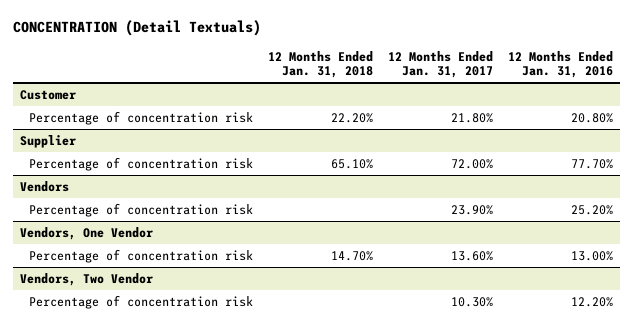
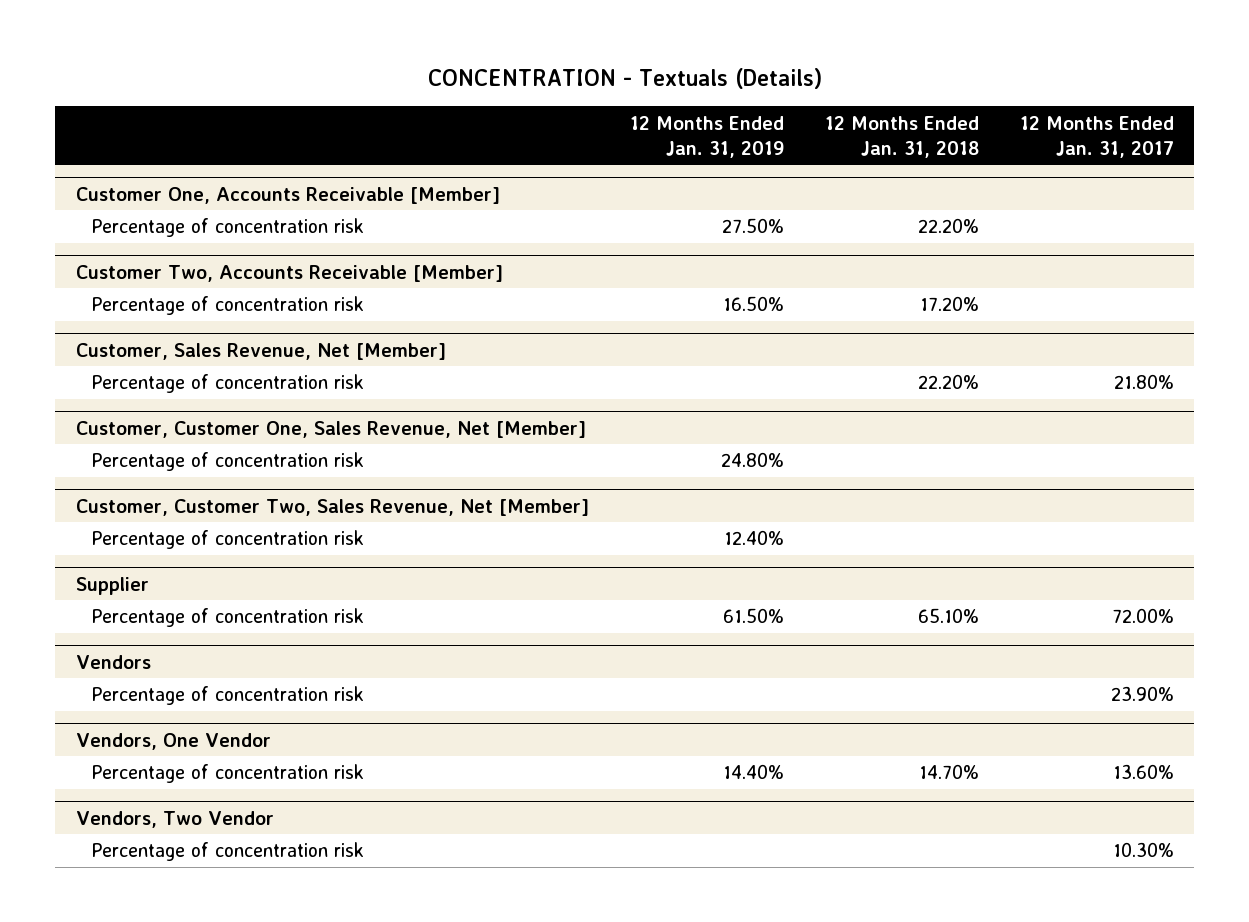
[12,20,261,37] CONCENTRATION (Detail Textuals) -> [427,68,822,90] CONCENTRATION - Textuals (Details)
[507,50,613,79] 12 Months Ended Jan. 31, 2016 -> none
none -> [629,115,784,158] 12 Months Ended Jan. 31, 2019
none -> [75,186,500,204] Customer One, Accounts Receivable [Member]
none -> [90,218,364,238] Percentage of concentration risk
none -> [75,264,503,282] Customer Two, Accounts Receivable [Member]
none -> [90,296,364,316] Percentage of concentration risk
[20,89,77,100] Customer -> [75,342,446,360] Customer, Sales Revenue, Net [Member]
none -> [75,420,586,438] Customer, Customer One, Sales Revenue, Net [Member]
none -> [90,452,364,472] Percentage of concentration risk
none -> [75,498,589,516] Customer, Customer Two, Sales Revenue, Net [Member]
none -> [90,530,364,550] Percentage of concentration risk

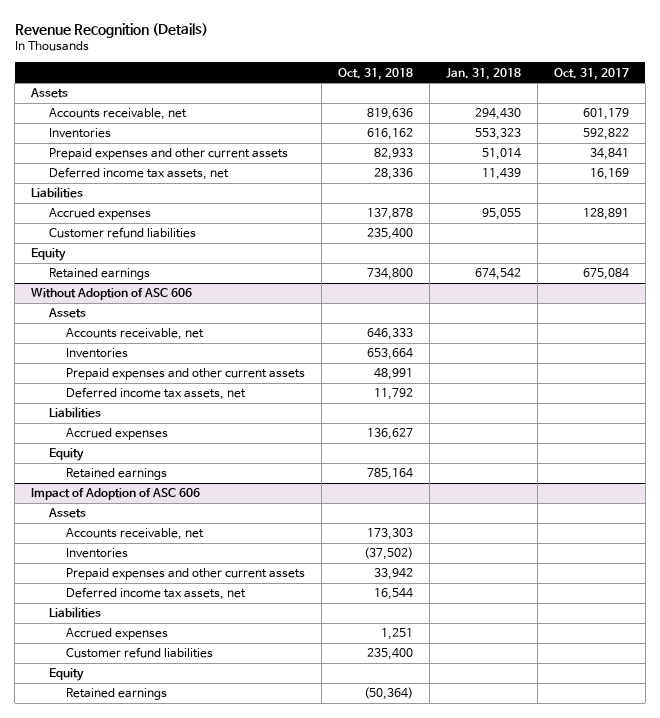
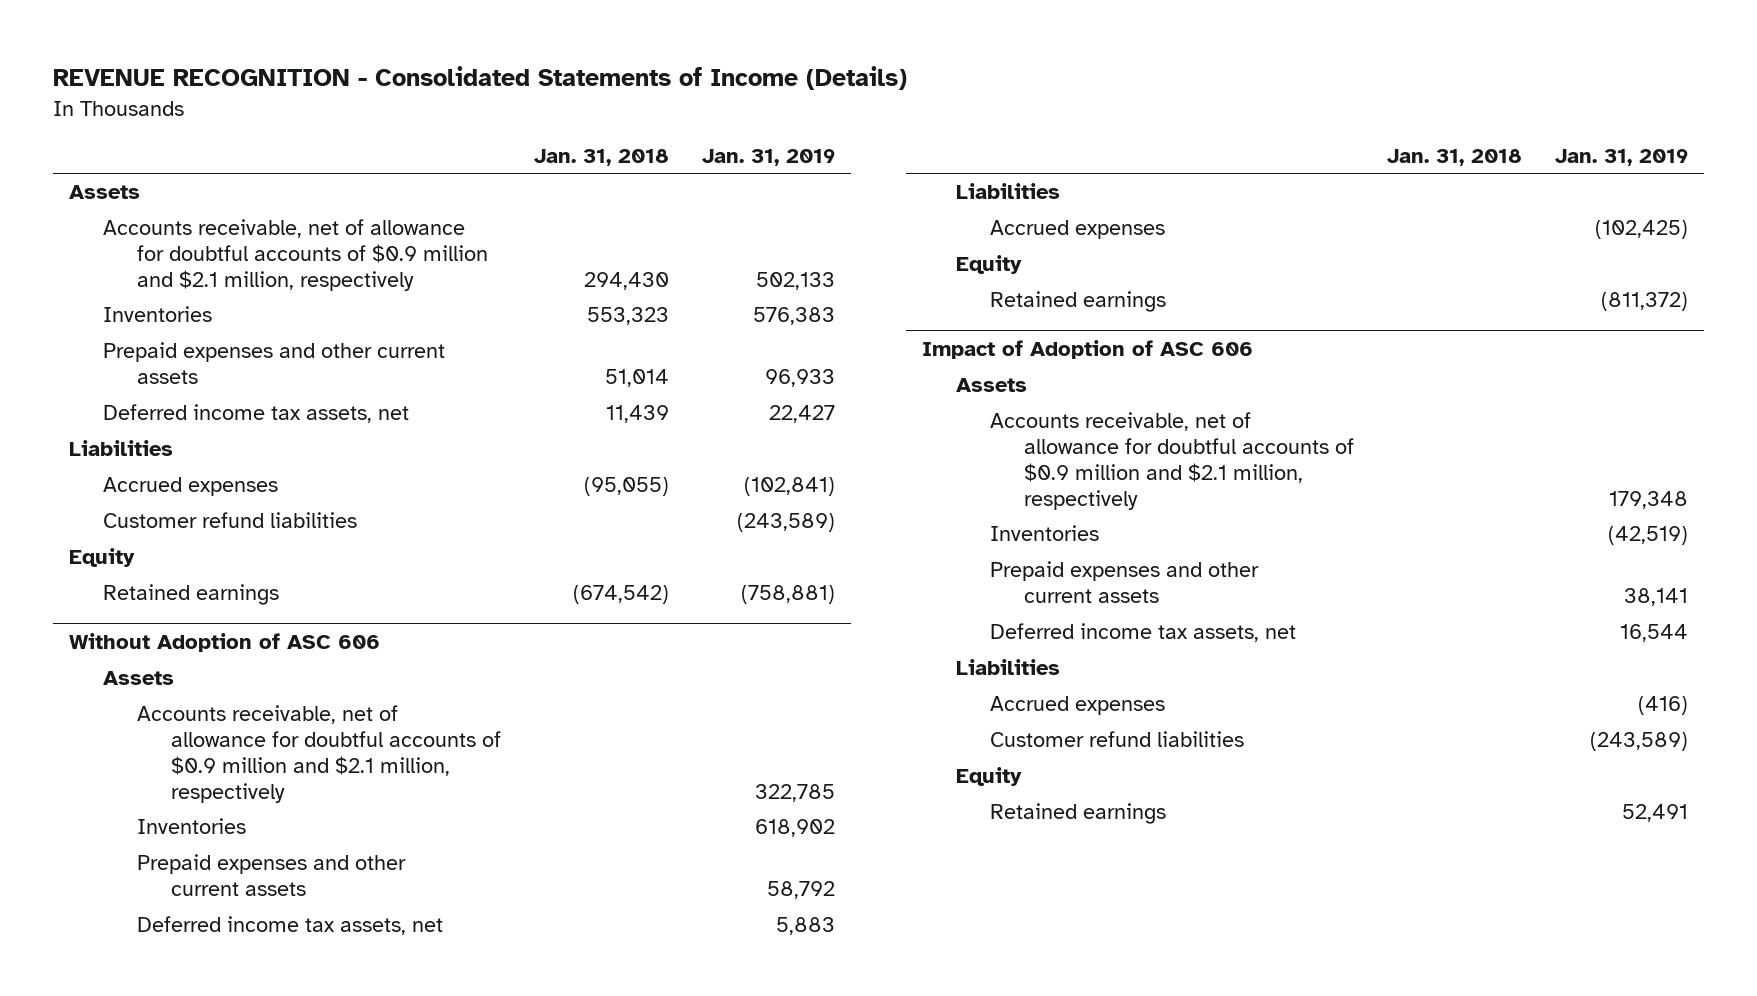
[14,22,208,38] Revenue Recognition (Details) -> [52,66,907,91] REVENUE RECOGNITION - Consolidated Statements of Income (Details)
[338,67,414,80] Oct. 31, 2018 -> none
[553,67,629,80] Oct. 31, 2017 -> none
none -> [701,148,835,166] Jan. 31, 2019
[48,108,187,121] Accounts receivable, net -> [102,219,488,292] Accounts receivable, net of allowance for doubtful accounts of $0.9 million and $2.1 million, respectively
[482,208,522,221] 95,055 -> [583,477,669,497] (95,055)
[475,268,522,281] 674,542 -> [572,585,669,605] (674,542)
[66,328,205,341] Accounts receivable, net -> [136,705,501,804] Accounts receivable, net of allowance for doubtful accounts of $0.9 million and $2.1 million, respectively
[66,528,205,541] Accounts receivable, net -> [989,412,1354,511] Accounts receivable, net of allowance for doubtful accounts of $0.9 million and $2.1 million, respectively

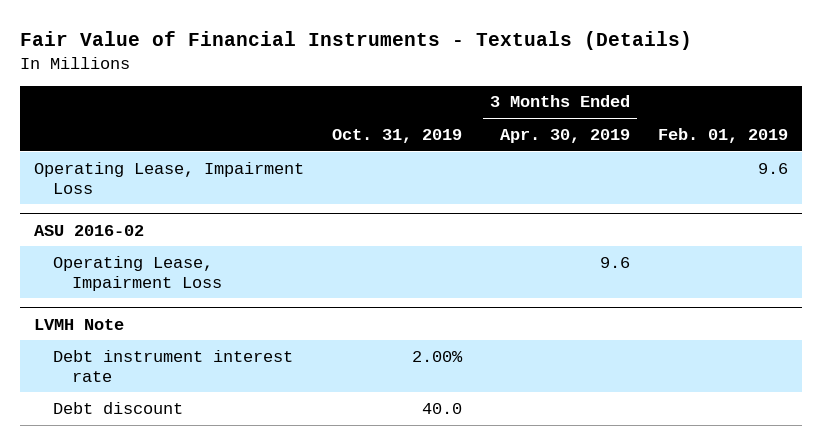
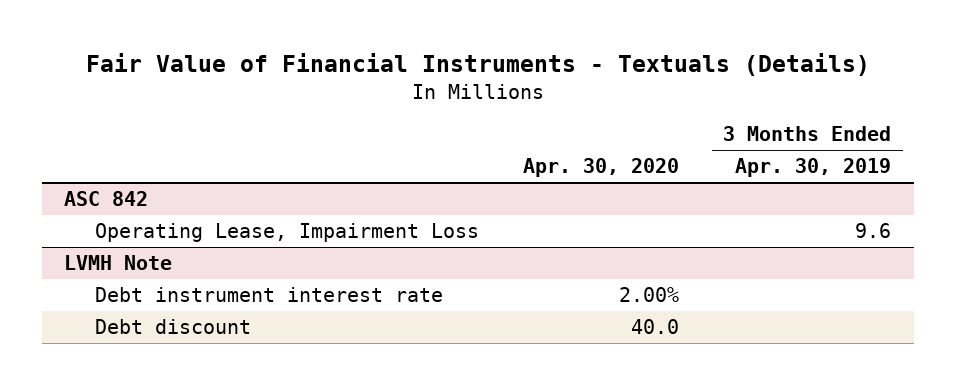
[331,128,462,143] Oct. 31, 2019 -> none
[658,127,789,143] Feb. 01, 2019 -> none
none -> [523,158,680,178] Apr. 30, 2020
[33,161,304,194] Operating Lease, Impairment Loss -> none
[33,224,144,236] ASU 2016-02 -> [64,191,149,207] ASC 842

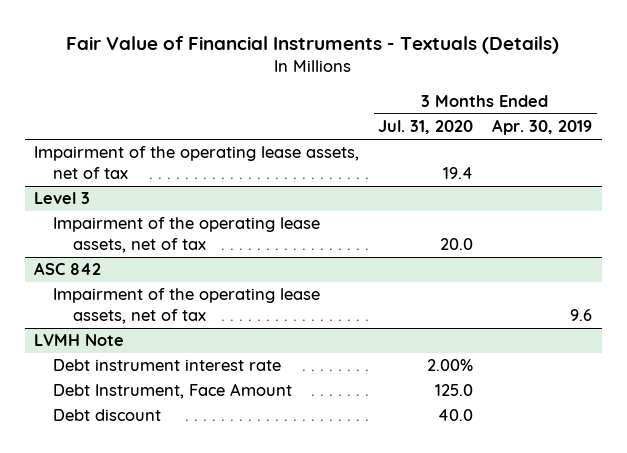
[523,158,680,178] Apr. 30, 2020 -> none
none -> [378,120,474,135] Jul. 31, 2020
none -> [34,146,360,179] Impairment of the operating lease assets, net of tax
none -> [34,192,91,205] Level 3
none -> [53,217,321,253] Impairment of the operating lease assets, net of tax
[94,223,479,243] Operating Lease, Impairment Loss -> [53,288,321,324] Impairment of the operating lease assets, net of tax
none -> [53,383,293,400] Debt Instrument, Face Amount

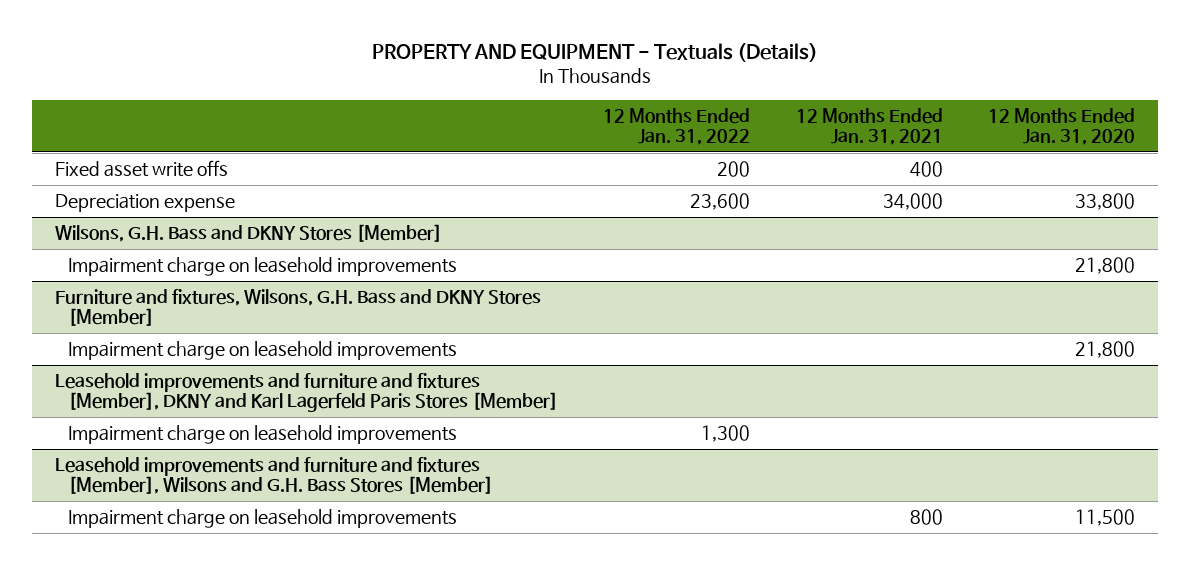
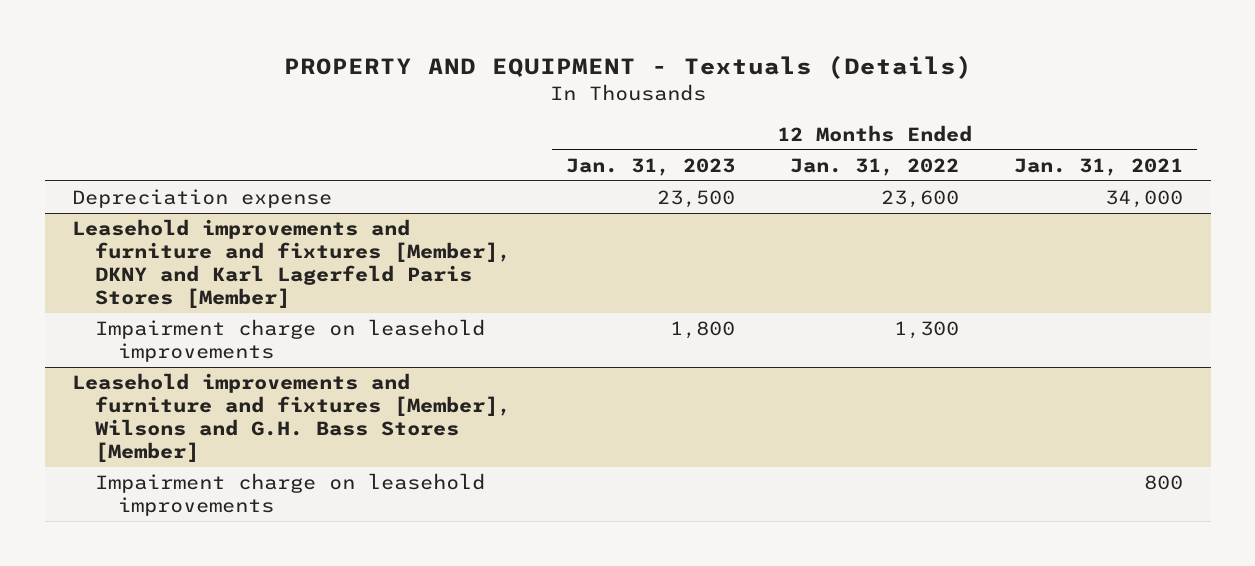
[988,107,1136,146] 12 Months Ended Jan. 31, 2020 -> none
none -> [566,158,736,177] Jan. 31, 2023
[55,160,229,178] Fixed asset write offs -> none
[55,224,443,243] Wilsons, G.H. Bass and DKNY Stores [Member] -> none
[67,257,457,277] Impairment charge on leasehold improvements -> none
[55,289,542,327] Furniture and fixtures, Wilsons, G.H. Bass and DKNY Stores [Member] -> none
[67,341,457,361] Impairment charge on leasehold improvements -> none

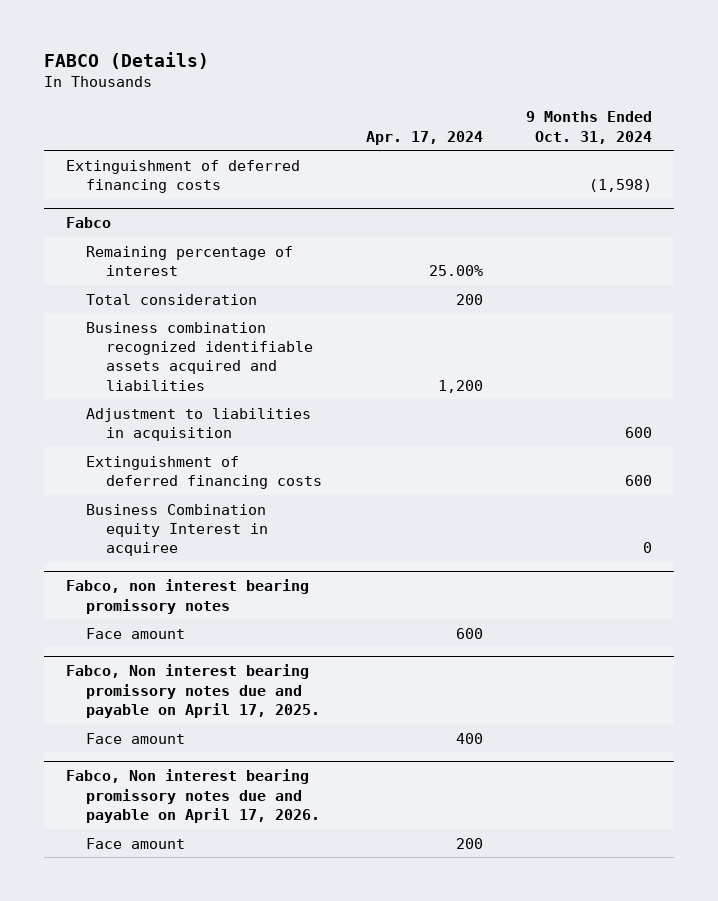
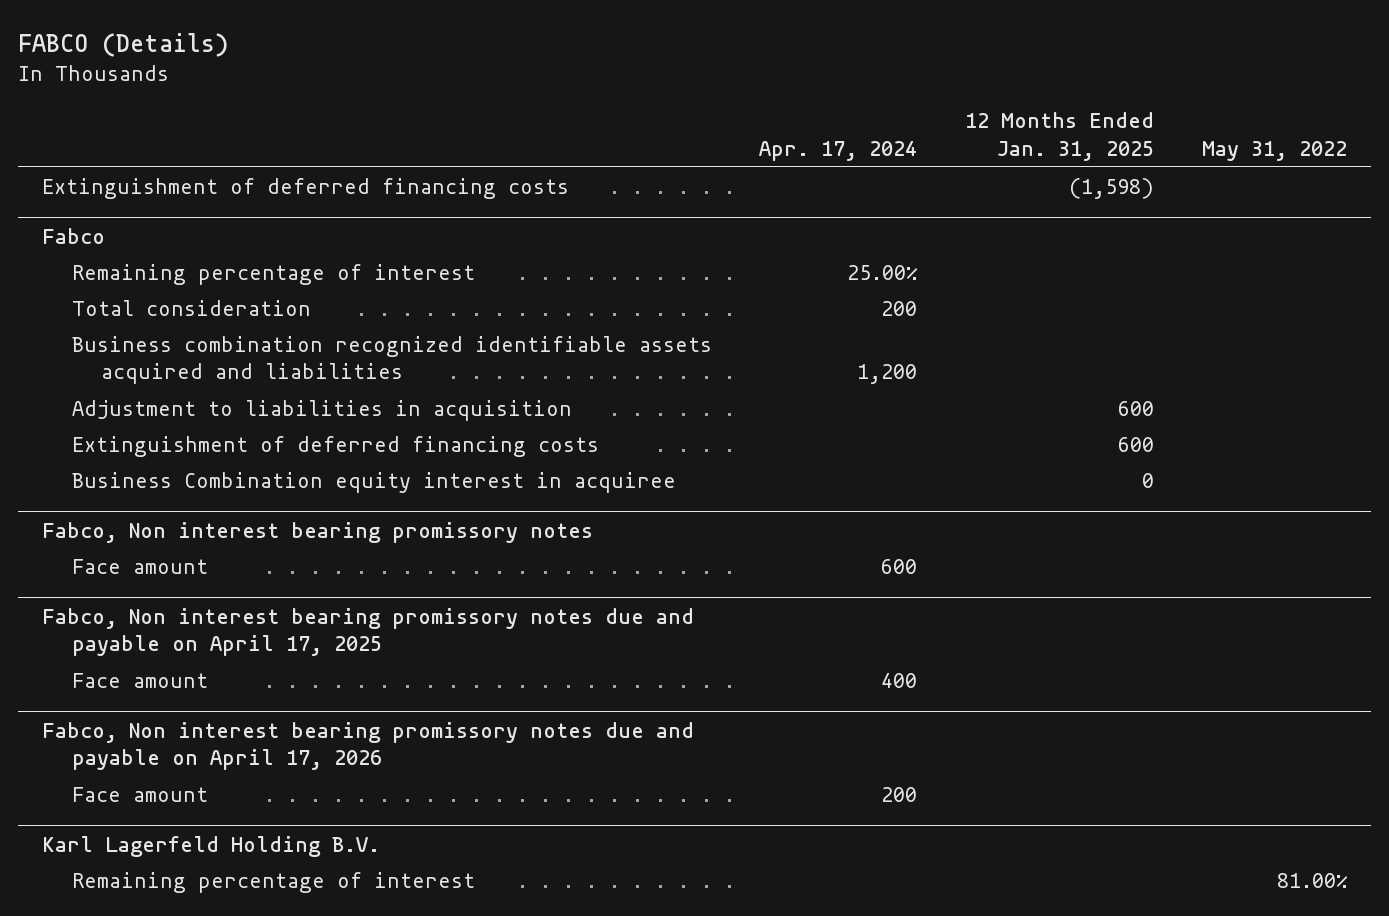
[526,111,653,144] 9 Months Ended Oct. 31, 2024 -> none
none -> [965,112,1155,161] 12 Months Ended Jan. 31, 2025
none -> [1201,140,1347,161] May 31, 2022
[85,503,268,557] Business Combination equity Interest in acquiree -> [71,471,676,493] Business Combination equity interest in acquiree
[65,579,309,614] Fabco, non interest bearing promissory notes -> [41,521,593,543] Fabco, Non interest bearing promissory notes
[65,664,320,718] Fabco, Non interest bearing promissory notes due and payable on April 17, 2025. -> [41,607,694,657] Fabco, Non interest bearing promissory notes due and payable on April 17, 2025
[65,769,320,823] Fabco, Non interest bearing promissory notes due and payable on April 17, 2026. -> [41,721,694,771] Fabco, Non interest bearing promissory notes due and payable on April 17, 2026
none -> [41,835,380,857] Karl Lagerfeld Holding B.V.
none -> [71,871,475,893] Remaining percentage of interest

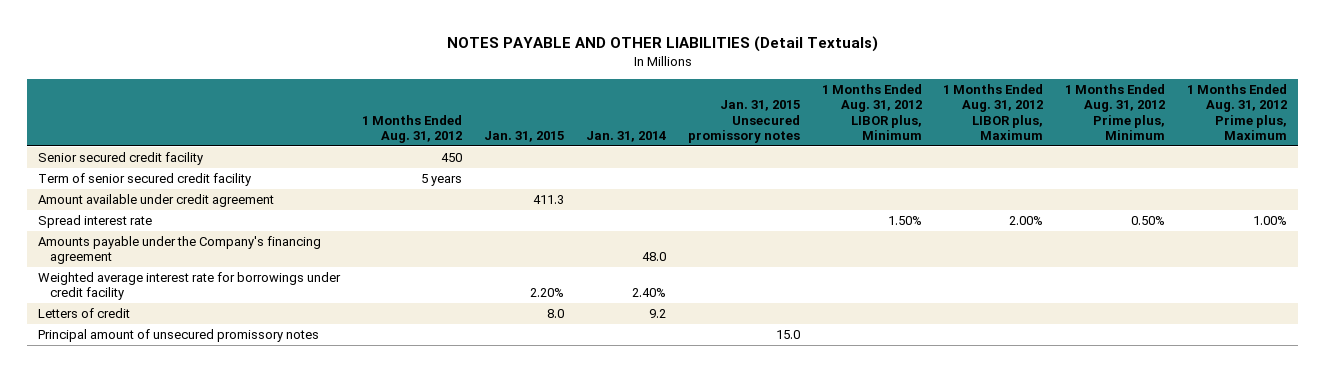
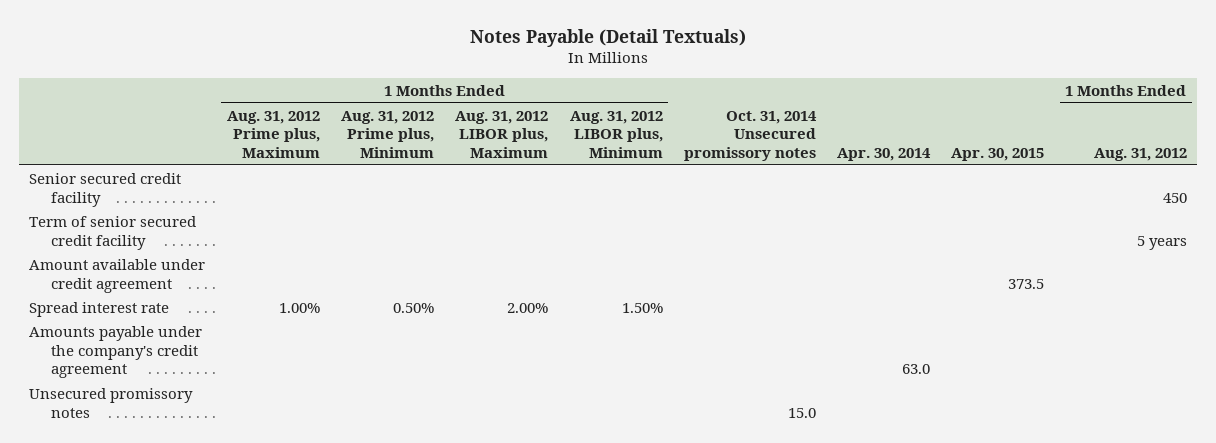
[446,35,878,52] NOTES PAYABLE AND OTHER LIABILITIES (Detail Textuals) -> [470,28,747,47] Notes Payable (Detail Textuals)
[484,130,565,142] Jan. 31, 2015 -> none
[585,130,666,142] Jan. 31, 2014 -> none
[687,100,800,143] Jan. 31, 2015 Unsecured promissory notes -> none
none -> [683,110,817,162] Oct. 31, 2014 Unsecured promissory notes
none -> [837,148,932,162] Apr. 30, 2014
none -> [951,148,1045,162] Apr. 30, 2015
[38,272,342,301] Weighted average interest rate for borrowings under credit facility -> none
[38,308,131,319] Letters of credit -> none
[38,236,322,265] Amounts payable under the Company's financing agreement -> [29,325,203,379] Amounts payable under the company's credit agreement
[38,329,320,343] Principal amount of unsecured promissory notes -> [29,387,194,418] Unsecured promissory notes

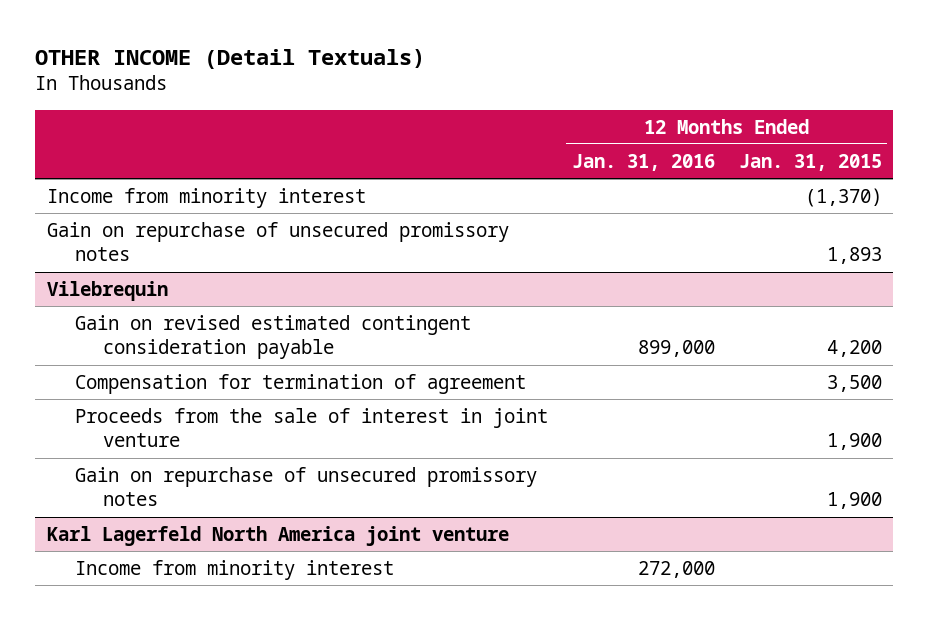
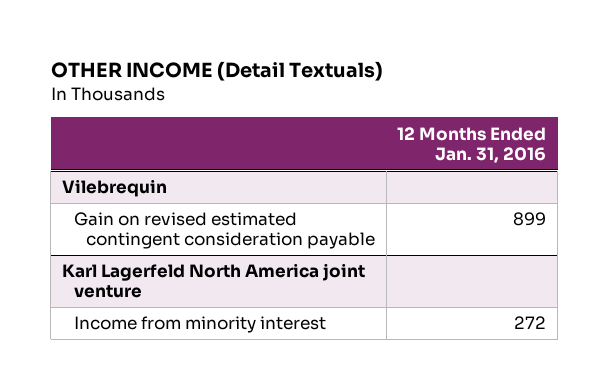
[738,153,882,171] Jan. 31, 2015 -> none
[46,188,366,209] Income from minority interest -> none
[46,222,509,262] Gain on repurchase of unsecured promissory notes -> none
[74,374,526,395] Compensation for termination of agreement -> none
[74,408,548,448] Proceeds from the sale of interest in joint venture -> none
[74,467,537,507] Gain on repurchase of unsecured promissory notes -> none
[637,340,715,358] 899,000 -> [513,212,547,227] 899
[637,561,715,579] 272,000 -> [514,316,547,330] 272

